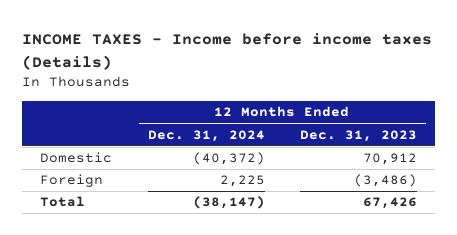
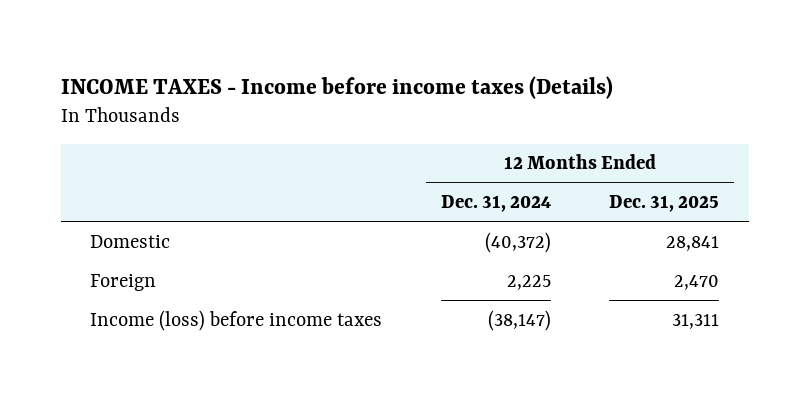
[300,129,418,142] Dec. 31, 2023 -> none
none -> [609,195,720,213] Dec. 31, 2025
[39,196,85,208] Total -> [89,309,382,331] Income (loss) before income taxes

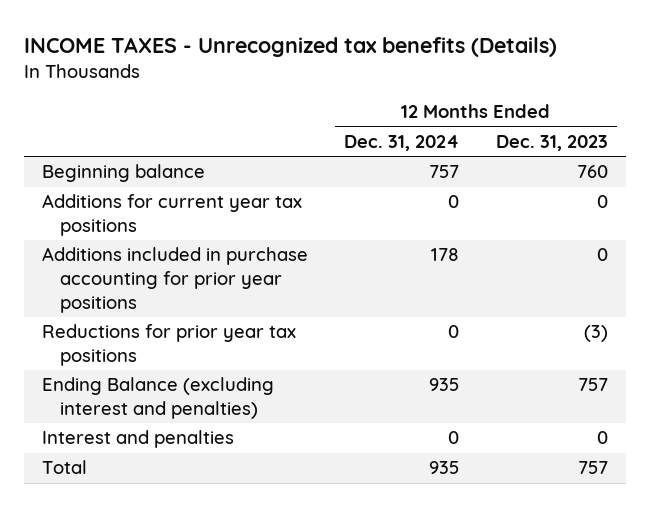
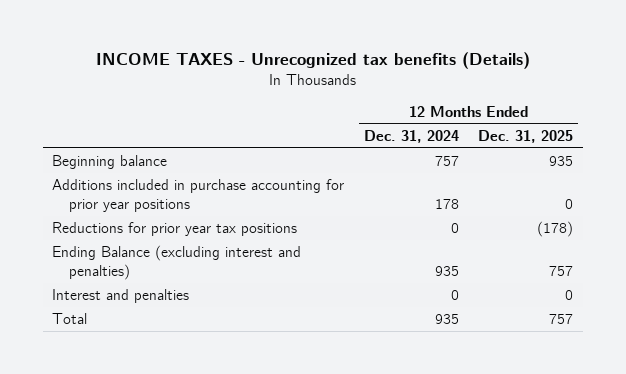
[495,135,608,152] Dec. 31, 2023 -> none
none -> [478,129,574,143] Dec. 31, 2025
[42,194,303,237] Additions for current year tax positions -> none

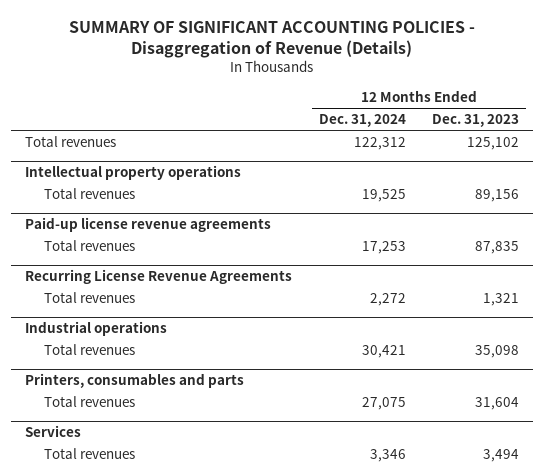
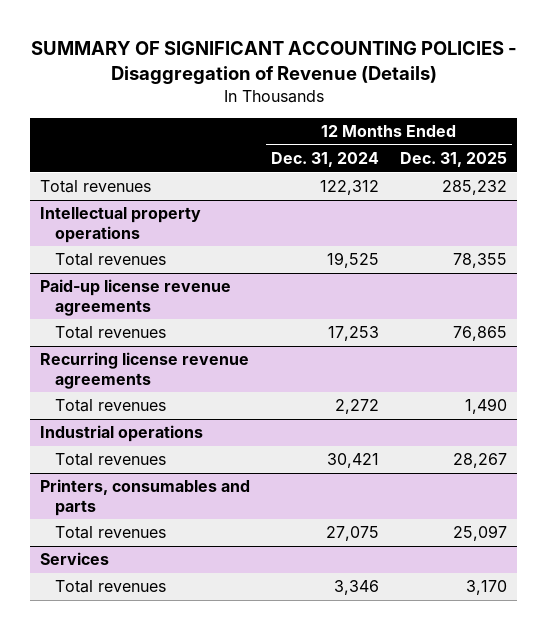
[432,114,520,128] Dec. 31, 2023 -> none
none -> [399,151,507,167] Dec. 31, 2025
[24,269,292,285] Recurring License Revenue Agreements -> [40,352,250,389] Recurring license revenue agreements

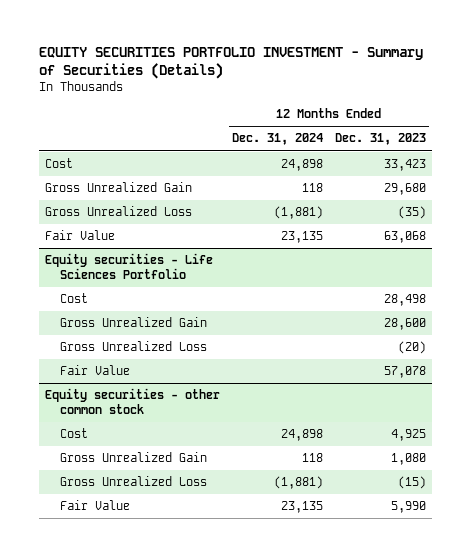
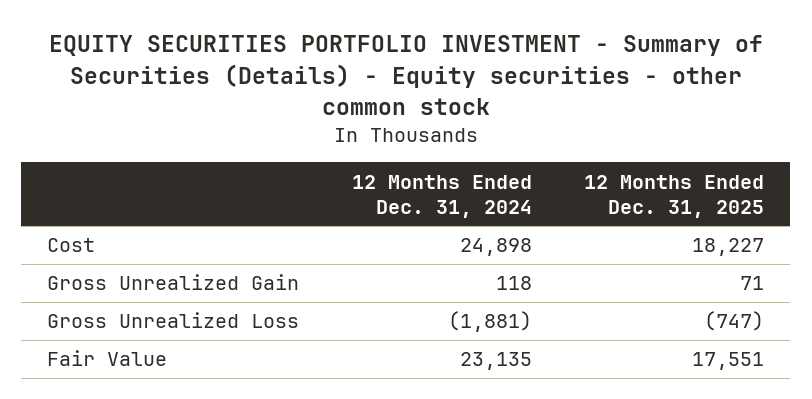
[39,47,424,80] EQUITY SECURITIES PORTFOLIO INVESTMENT - Summary of Securities (Details) -> [48,35,763,115] EQUITY SECURITIES PORTFOLIO INVESTMENT - Summary of Securities (Details) - Equity securities - other common stock
[334,133,426,146] Dec. 31, 2023 -> none
none -> [584,174,765,218] 12 Months Ended Dec. 31, 2025
[45,253,214,280] Equity securities - Life Sciences Portfolio -> none
[59,293,88,304] Cost -> none
[59,317,207,328] Gross Unrealized Gain -> none
[59,341,207,352] Gross Unrealized Loss -> none
[59,365,130,376] Fair Value -> none
[45,388,221,415] Equity securities - other common stock -> none
[59,428,88,439] Cost -> none
[59,452,207,463] Gross Unrealized Gain -> none
[59,476,207,487] Gross Unrealized Loss -> none
[59,500,130,511] Fair Value -> none

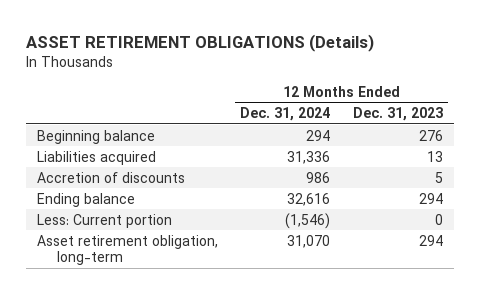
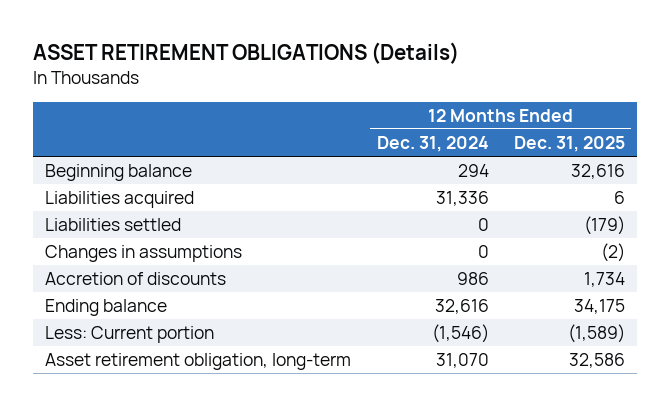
[352,107,443,122] Dec. 31, 2023 -> none
none -> [513,135,625,152] Dec. 31, 2025
none -> [45,218,182,232] Liabilities settled
none -> [45,245,243,263] Changes in assumptions

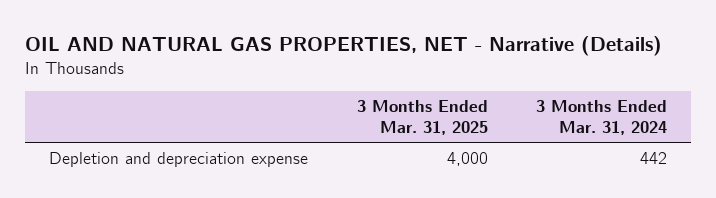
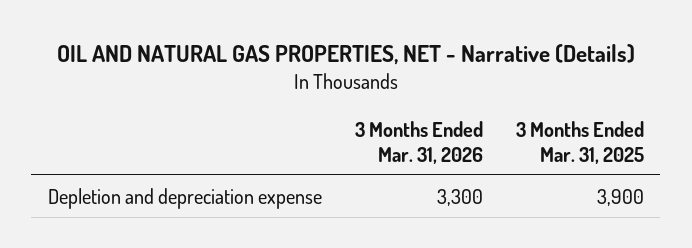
[535,99,667,135] 3 Months Ended Mar. 31, 2024 -> none
none -> [354,120,483,164] 3 Months Ended Mar. 31, 2026
[446,151,488,166] 4,000 -> [596,188,644,206] 3,900

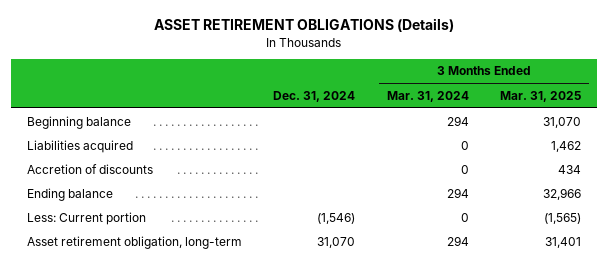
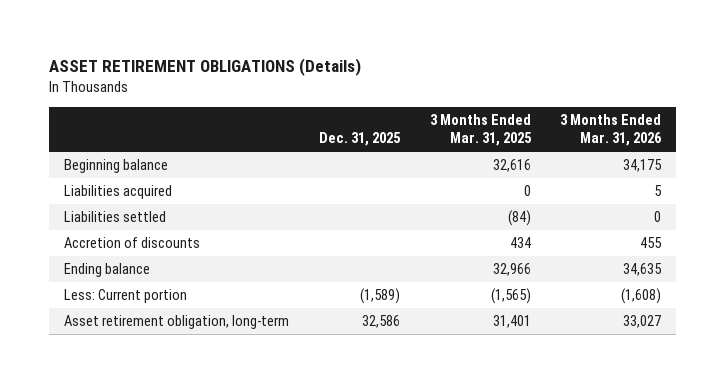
[273,90,356,102] Dec. 31, 2024 -> none
[386,90,469,102] Mar. 31, 2024 -> none
none -> [319,132,402,147] Dec. 31, 2025
none -> [560,114,663,147] 3 Months Ended Mar. 31, 2026
[543,116,582,128] 31,070 -> [492,159,531,173] 32,616
[551,140,582,152] 1,462 -> [523,185,531,197] 0
none -> [64,211,167,223] Liabilities settled

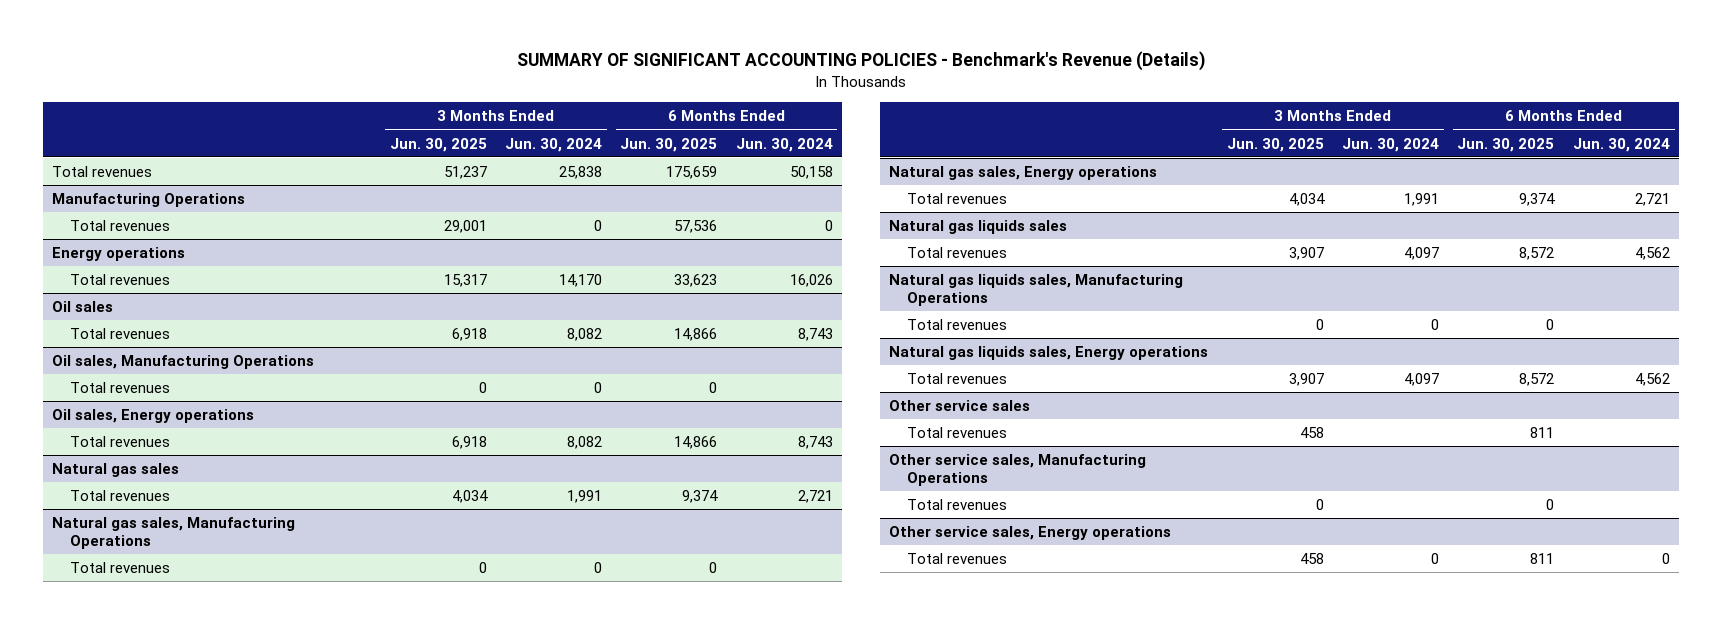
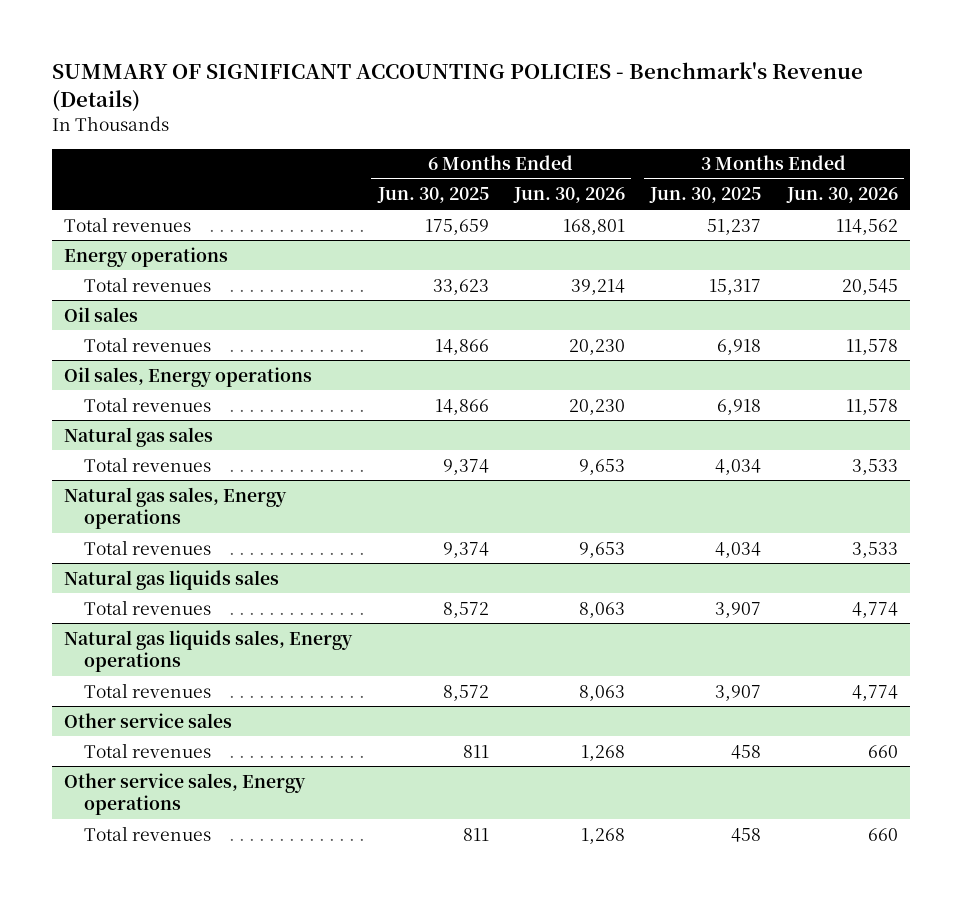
[504,137,602,152] Jun. 30, 2024 -> none
[735,137,833,152] Jun. 30, 2024 -> none
none -> [513,187,626,204] Jun. 30, 2026
none -> [785,187,898,204] Jun. 30, 2026
[52,193,246,208] Manufacturing Operations -> none
[69,220,170,232] Total revenues -> none
[52,355,315,370] Oil sales, Manufacturing Operations -> none
[69,382,170,394] Total revenues -> none
[52,517,296,549] Natural gas sales, Manufacturing Operations -> none
[69,562,170,574] Total revenues -> none
[889,274,1184,306] Natural gas liquids sales, Manufacturing Operations -> none
[906,319,1007,331] Total revenues -> none
[889,454,1147,486] Other service sales, Manufacturing Operations -> none
[906,499,1007,511] Total revenues -> none

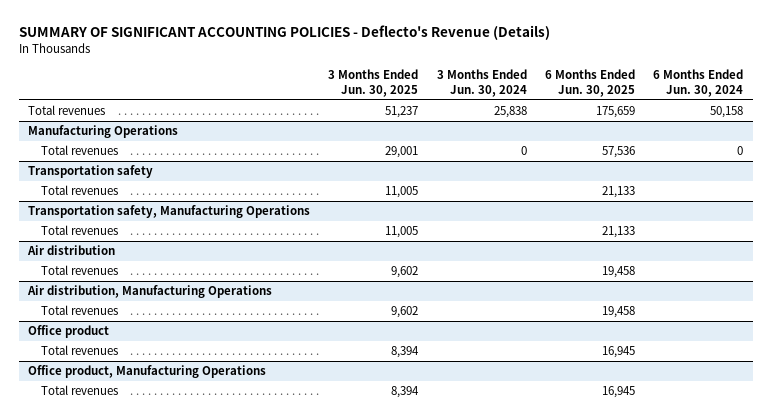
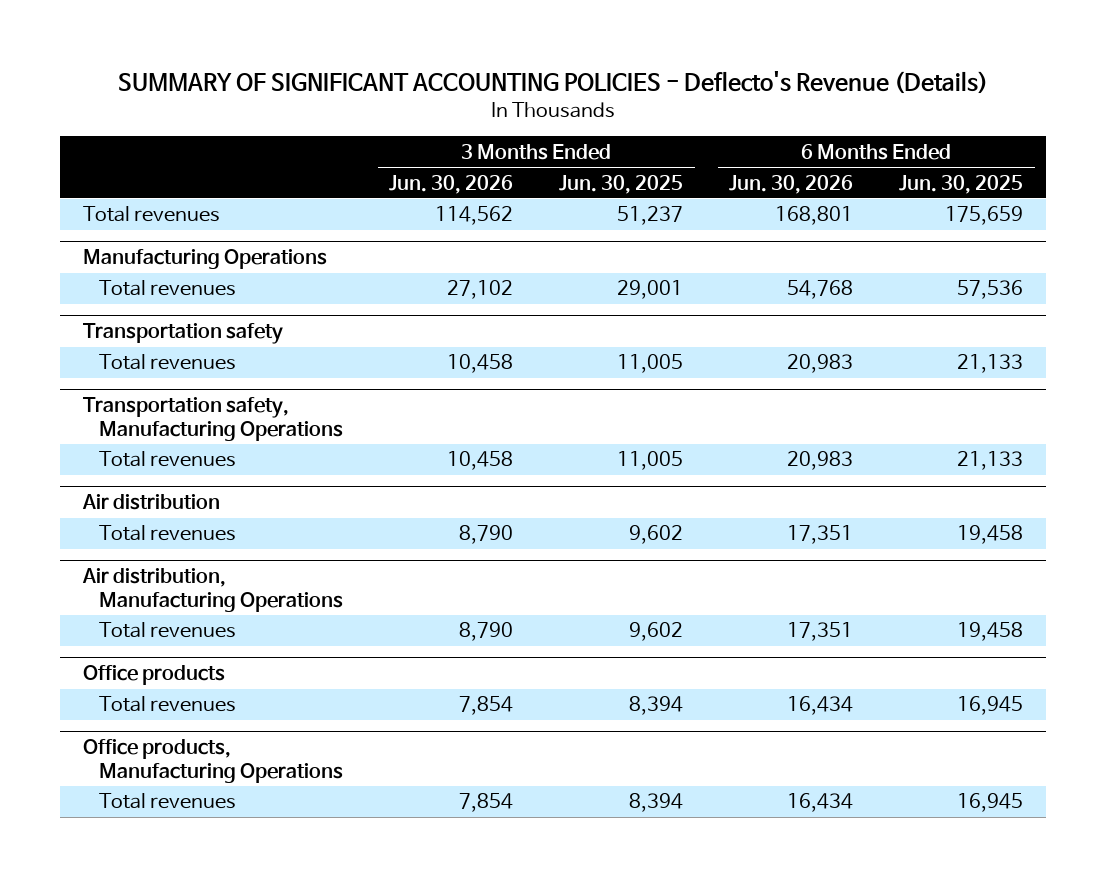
[436,68,527,97] 3 Months Ended Jun. 30, 2024 -> none
[653,68,744,97] 6 Months Ended Jun. 30, 2024 -> none
none -> [389,174,514,194] Jun. 30, 2026
none -> [729,174,854,194] Jun. 30, 2026
[27,325,109,339] Office product -> [82,665,225,686] Office products
[27,365,266,379] Office product, Manufacturing Operations -> [82,739,344,784] Office products, Manufacturing Operations

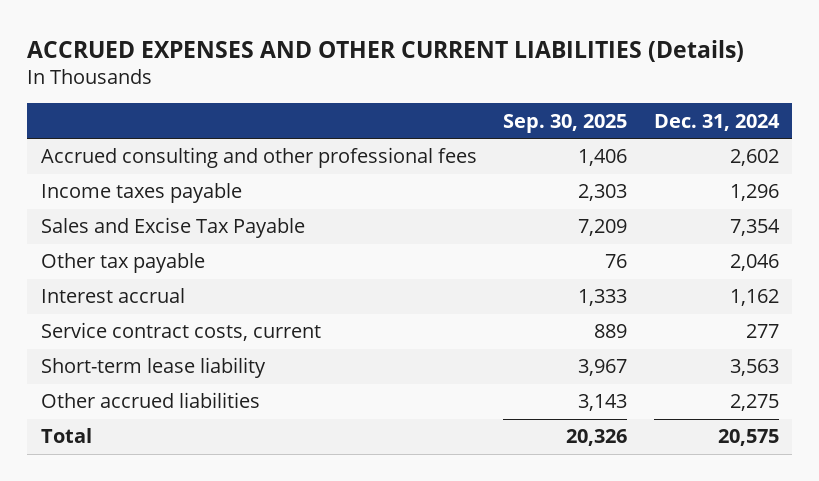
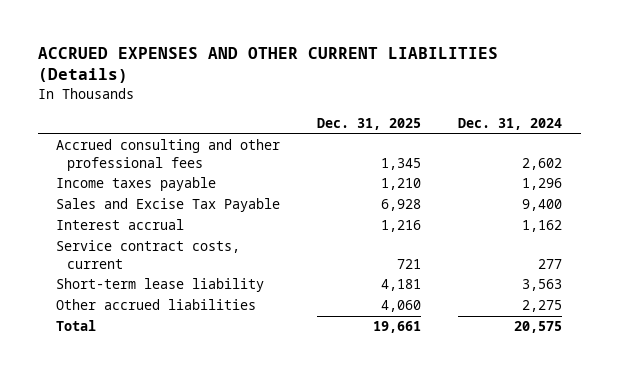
[503,113,628,133] Sep. 30, 2025 -> none
none -> [317,117,422,130] Dec. 31, 2025
[40,253,205,274] Other tax payable -> none
[729,219,780,237] 7,354 -> [522,199,563,212] 9,400

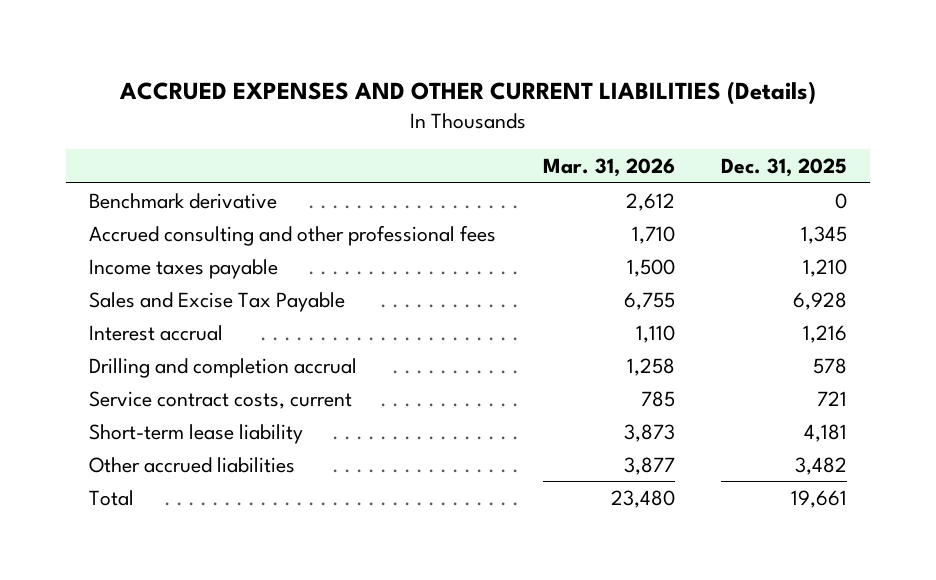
[458,117,563,130] Dec. 31, 2024 -> none
none -> [542,157,675,177] Mar. 31, 2026
none -> [89,192,278,209] Benchmark derivative
none -> [89,357,358,378] Drilling and completion accrual
[381,300,422,313] 4,060 -> [794,456,847,475] 3,482

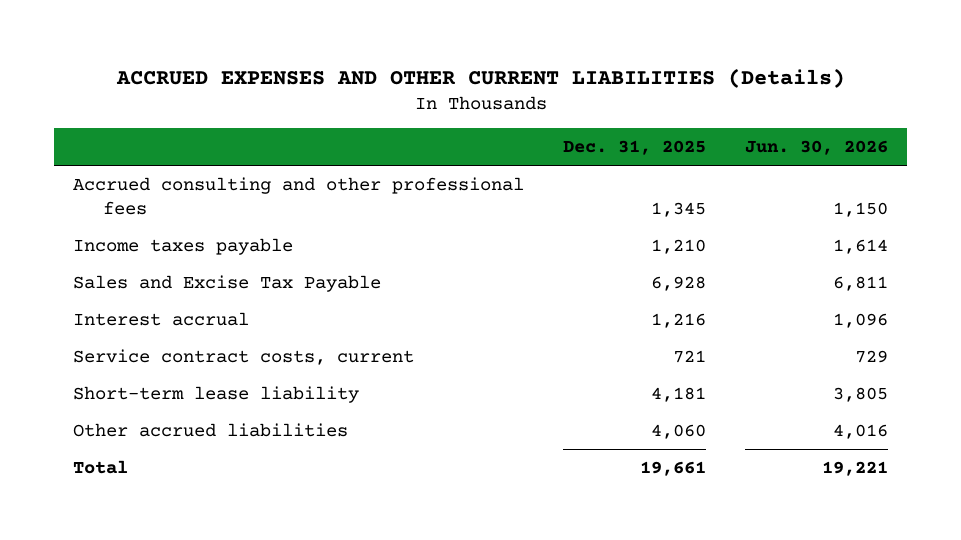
[542,157,675,177] Mar. 31, 2026 -> none
none -> [744,140,888,156] Jun. 30, 2026
[89,192,278,209] Benchmark derivative -> none
[89,357,358,378] Drilling and completion accrual -> none
[794,456,847,475] 3,482 -> [651,424,707,440] 4,060

